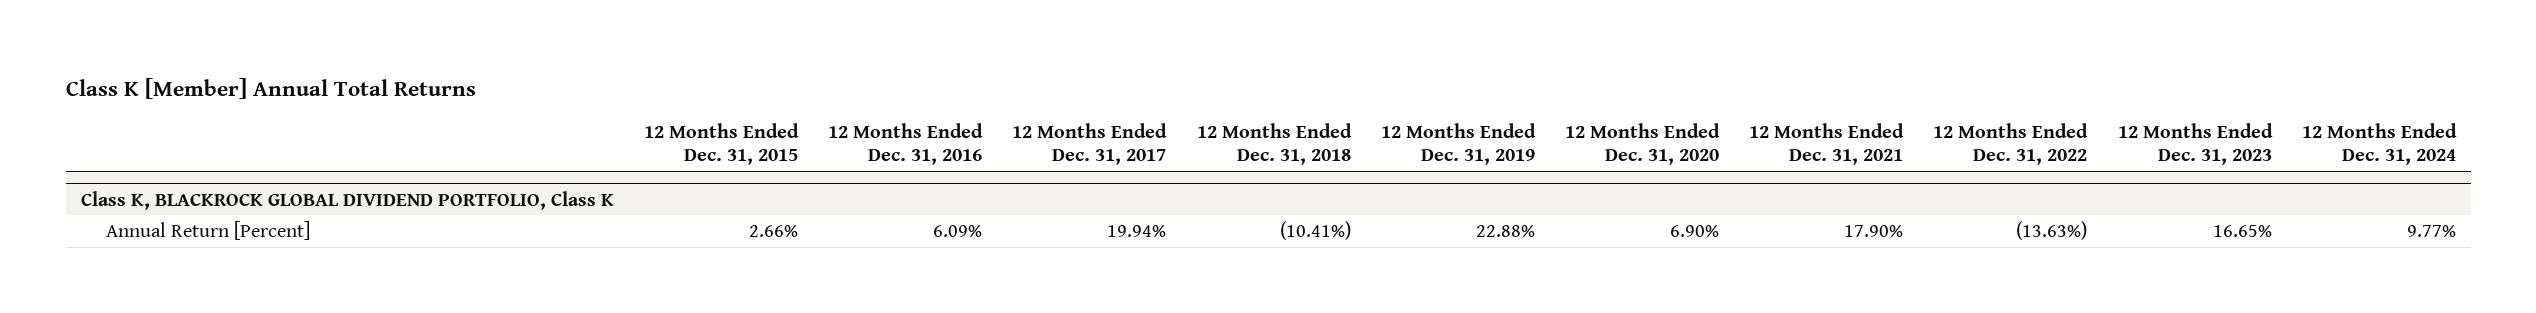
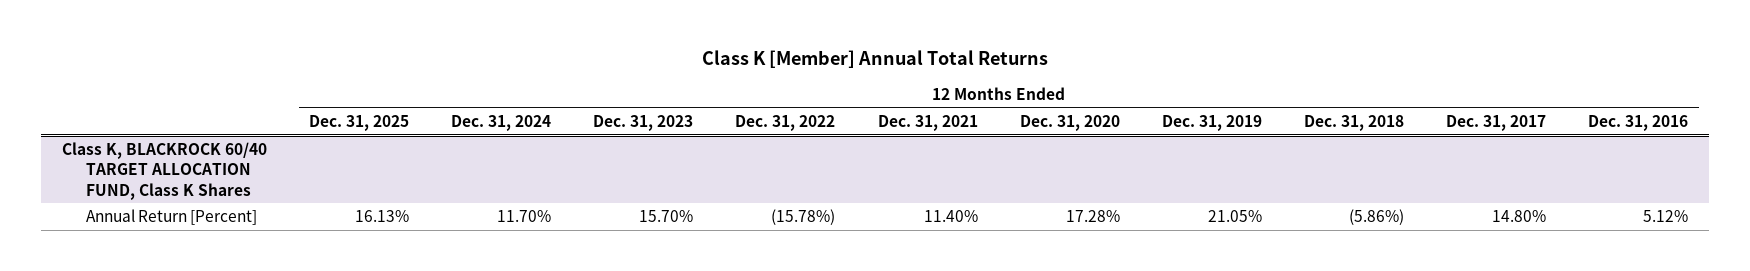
[643,123,799,166] 12 Months Ended Dec. 31, 2015 -> none
none -> [309,115,410,132] Dec. 31, 2025
[80,190,614,210] Class K, BLACKROCK GLOBAL DIVIDEND PORTFOLIO, Class K -> none
none -> [61,142,267,200] Class K, BLACKROCK 60/40 TARGET ALLOCATION FUND, Class K Shares
[933,225,983,238] 6.09% -> [1643,210,1689,223] 5.12%
[1107,225,1167,238] 19.94% -> [1492,210,1547,223] 14.80%
[1279,221,1351,241] (10.41%) -> [1348,209,1404,226] (5.86%)
[1475,225,1535,238] 22.88% -> [1207,210,1262,223] 21.05%
[1669,225,1719,238] 6.90% -> [1065,210,1120,223] 17.28%
[1844,225,1904,238] 17.90% -> [923,210,978,223] 11.40%
[2016,221,2088,241] (13.63%) -> [771,209,836,226] (15.78%)
[2212,225,2272,238] 16.65% -> [639,210,694,223] 15.70%
[2406,225,2456,238] 9.77% -> [497,210,552,223] 11.70%

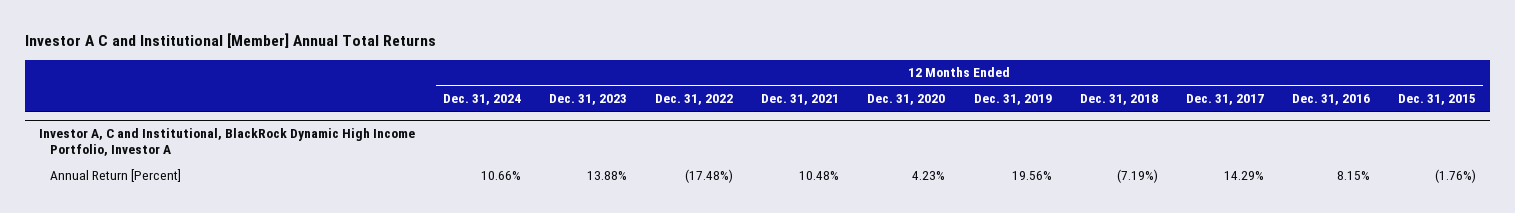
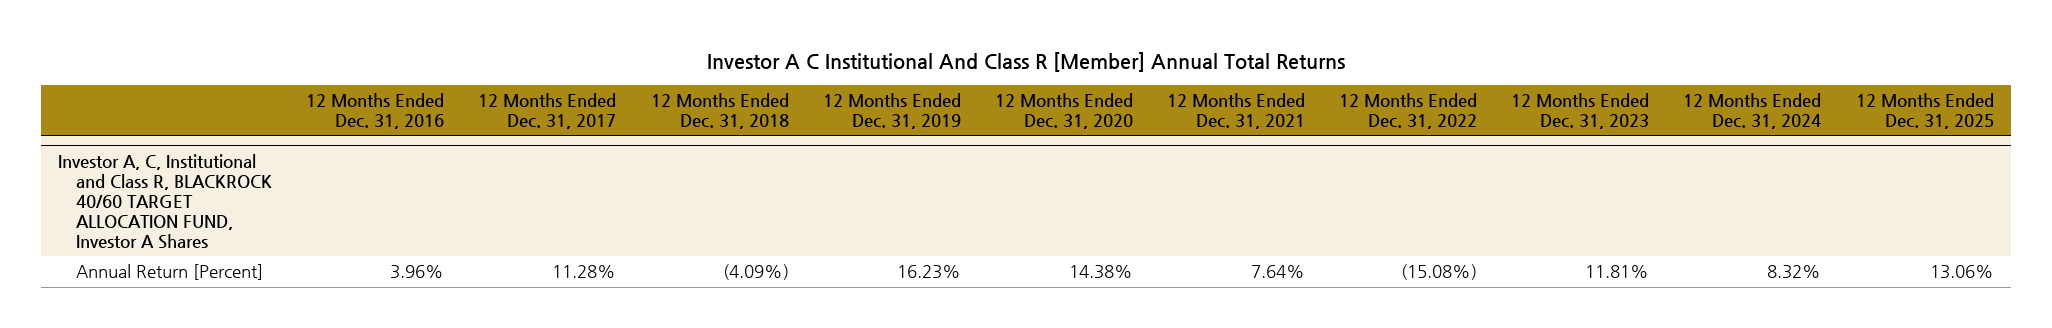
[25,33,437,49] Investor A C and Institutional [Member] Annual Total Returns -> [706,51,1345,72] Investor A C Institutional And Class R [Member] Annual Total Returns
[1397,94,1476,106] Dec. 31, 2015 -> none
none -> [1855,93,1994,129] 12 Months Ended Dec. 31, 2025
[39,127,416,157] Investor A, C and Institutional, BlackRock Dynamic High Income Portfolio, Investor A -> none
none -> [58,154,273,249] Investor A, C, Institutional and Class R, BLACKROCK 40/60 TARGET ALLOCATION FUND, Investor A Shares
[481,170,522,180] 10.66% -> [1767,265,1822,280] 8.32%
[587,170,628,180] 13.88% -> [1585,265,1650,279] 11.81%
[685,168,734,183] (17.48%) -> [1401,264,1478,281] (15.08%)
[799,170,840,180] 10.48% -> [1250,265,1305,279] 7.64%
[912,170,946,180] 4.23% -> [1068,265,1133,280] 14.38%
[1011,170,1052,180] 19.56% -> [896,265,961,280] 16.23%
[1116,168,1158,183] (7.19%) -> [722,264,789,281] (4.09%)
[1223,170,1264,180] 14.29% -> [552,265,617,279] 11.28%
[1336,170,1370,180] 8.15% -> [390,265,445,280] 3.96%

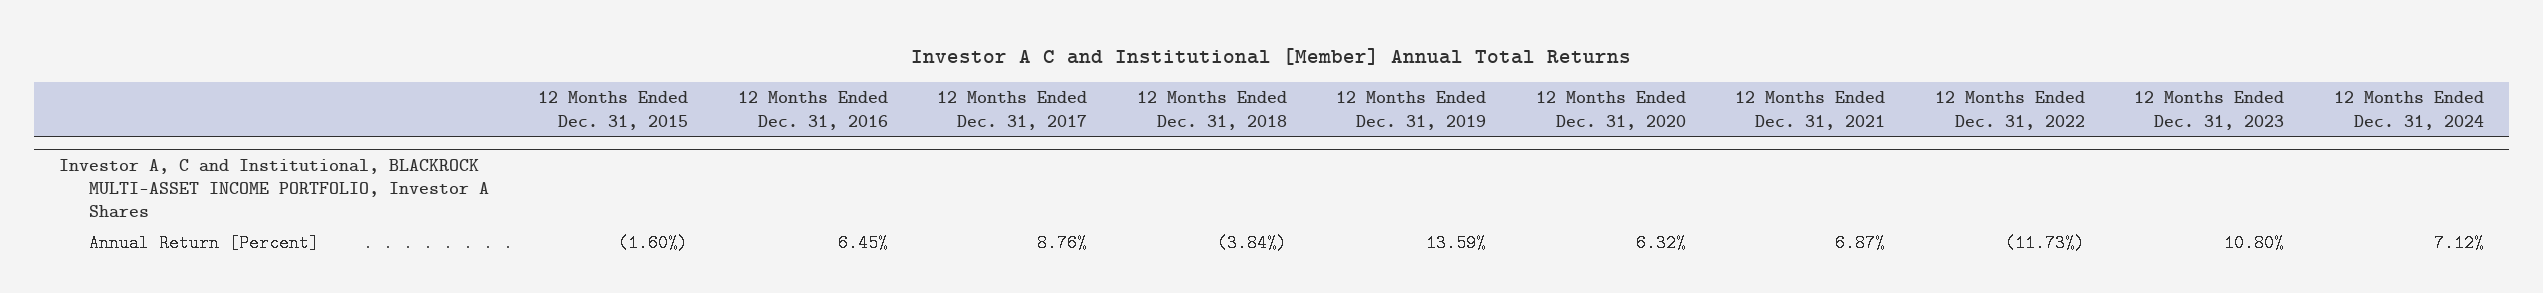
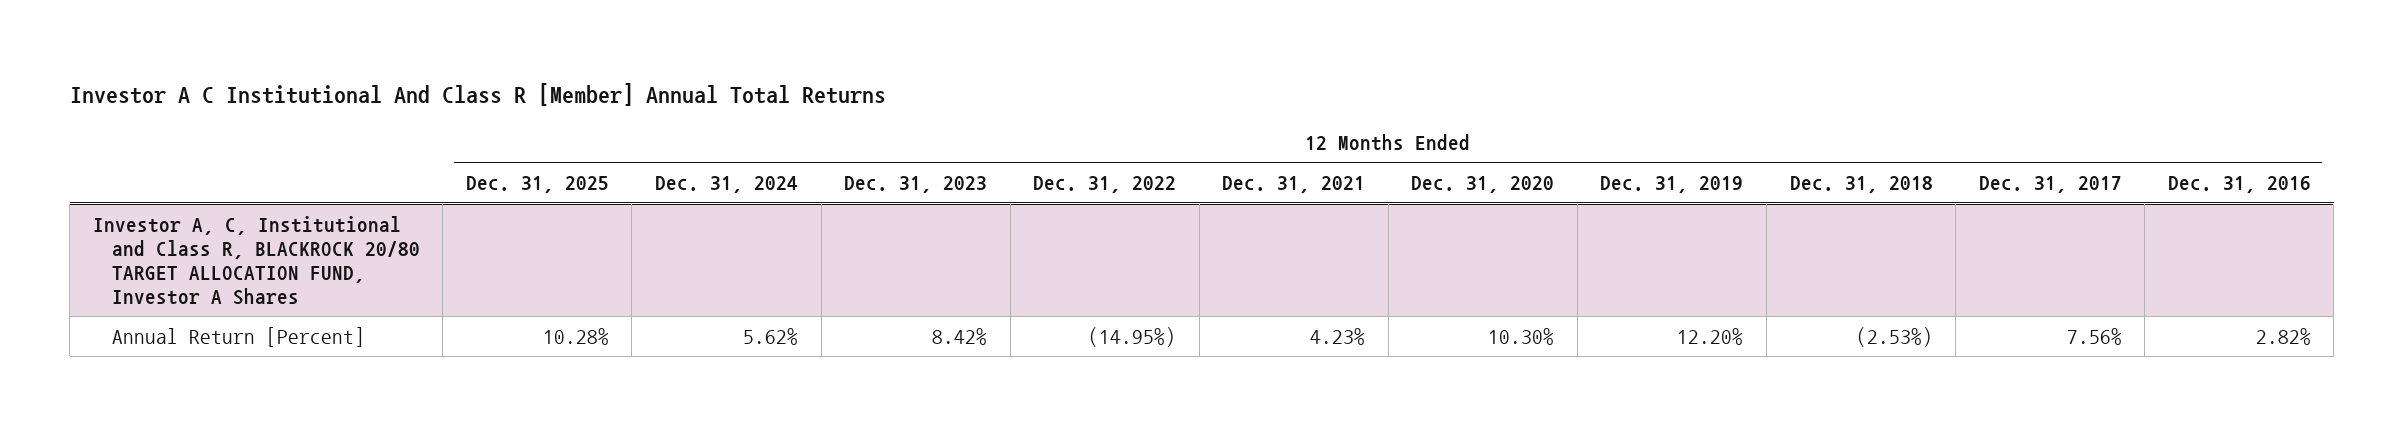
[911,48,1632,66] Investor A C and Institutional [Member] Annual Total Returns -> [69,82,886,106] Investor A C Institutional And Class R [Member] Annual Total Returns
[538,91,689,130] 12 Months Ended Dec. 31, 2015 -> none
none -> [465,176,609,194] Dec. 31, 2025
[58,159,489,219] Investor A, C and Institutional, BLACKROCK MULTI-ASSET INCOME PORTFOLIO, Investor A Shares -> none
none -> [92,215,420,306] Investor A, C, Institutional and Class R, BLACKROCK 20/80 TARGET ALLOCATION FUND, Investor A Shares
[837,234,888,253] 6.45% -> [2255,327,2311,345] 2.82%
[1037,234,1088,253] 8.76% -> [2066,327,2122,345] 7.56%
[1216,234,1287,253] (3.84%) -> [1855,326,1933,347] (2.53%)
[1426,234,1487,253] 13.59% -> [1677,327,1744,345] 12.20%
[1635,234,1686,253] 6.32% -> [1488,327,1555,345] 10.30%
[1835,234,1886,253] 6.87% -> [1310,327,1366,345] 4.23%
[2004,234,2085,253] (11.73%) -> [1088,326,1177,347] (14.95%)
[2224,234,2285,253] 10.80% -> [932,327,988,345] 8.42%
[2433,234,2484,253] 7.12% -> [742,327,798,345] 5.62%

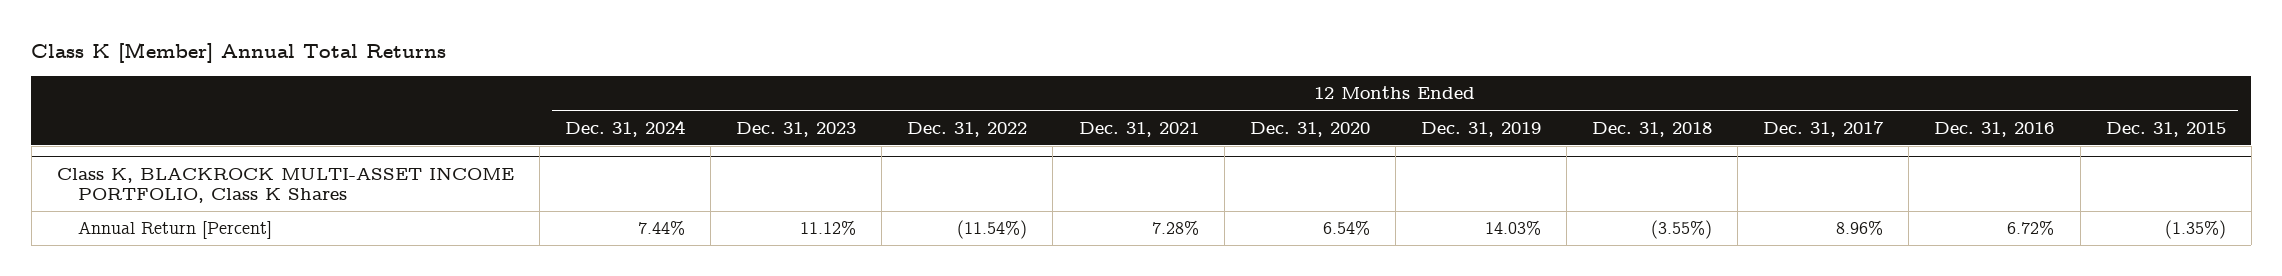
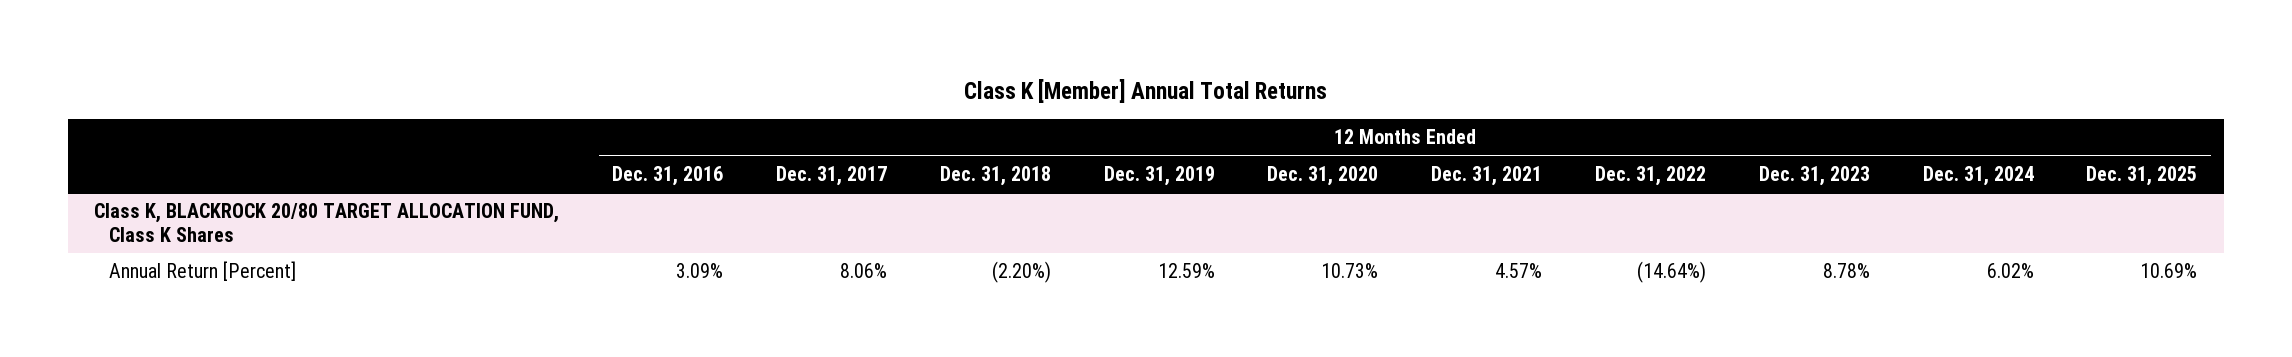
[2105,121,2226,137] Dec. 31, 2015 -> none
none -> [2086,165,2198,186] Dec. 31, 2025
[56,166,514,204] Class K, BLACKROCK MULTI-ASSET INCOME PORTFOLIO, Class K Shares -> none
none -> [94,203,560,242] Class K, BLACKROCK 20/80 TARGET ALLOCATION FUND, Class K Shares
[637,220,685,236] 7.44% -> [1986,263,2034,279] 6.02%
[800,220,857,236] 11.12% -> [1822,263,1870,279] 8.78%
[957,220,1028,240] (11.54%) -> [1636,261,1706,284] (14.64%)
[1151,220,1199,236] 7.28% -> [1495,263,1543,279] 4.57%
[1322,220,1370,236] 6.54% -> [1321,263,1379,279] 10.73%
[1484,220,1541,236] 14.03% -> [1157,263,1215,279] 12.59%
[1651,220,1713,240] (3.55%) -> [991,261,1051,284] (2.20%)
[1836,220,1884,236] 8.96% -> [839,263,887,279] 8.06%
[2007,220,2055,236] 6.72% -> [676,263,724,279] 3.09%

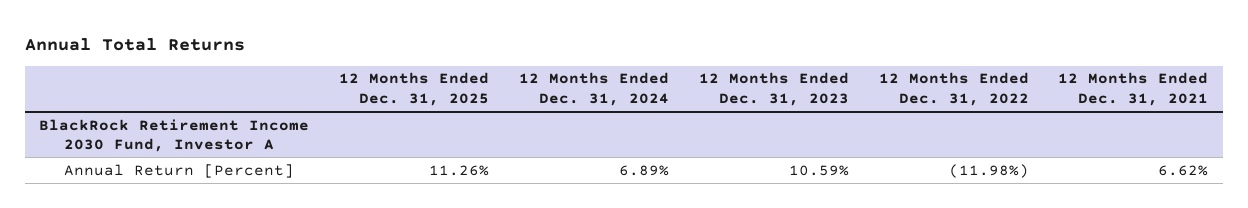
[963,79,1327,104] Class K [Member] Annual Total Returns -> [24,37,245,51] Annual Total Returns
[612,165,724,186] Dec. 31, 2016 -> none
[775,165,887,186] Dec. 31, 2017 -> none
[939,165,1051,186] Dec. 31, 2018 -> none
[1103,165,1215,186] Dec. 31, 2019 -> none
[1267,165,1379,186] Dec. 31, 2020 -> none
[94,203,560,242] Class K, BLACKROCK 20/80 TARGET ALLOCATION FUND, Class K Shares -> none
none -> [39,118,310,153] BlackRock Retirement Income 2030 Fund, Investor A
[1495,263,1543,279] 4.57% -> [1158,164,1209,176] 6.62%
[1636,261,1706,284] (14.64%) -> [948,163,1029,178] (11.98%)
[1822,263,1870,279] 8.78% -> [788,164,849,176] 10.59%
[1986,263,2034,279] 6.02% -> [619,164,670,176] 6.89%
[2140,263,2198,279] 10.69% -> [429,164,490,176] 11.26%

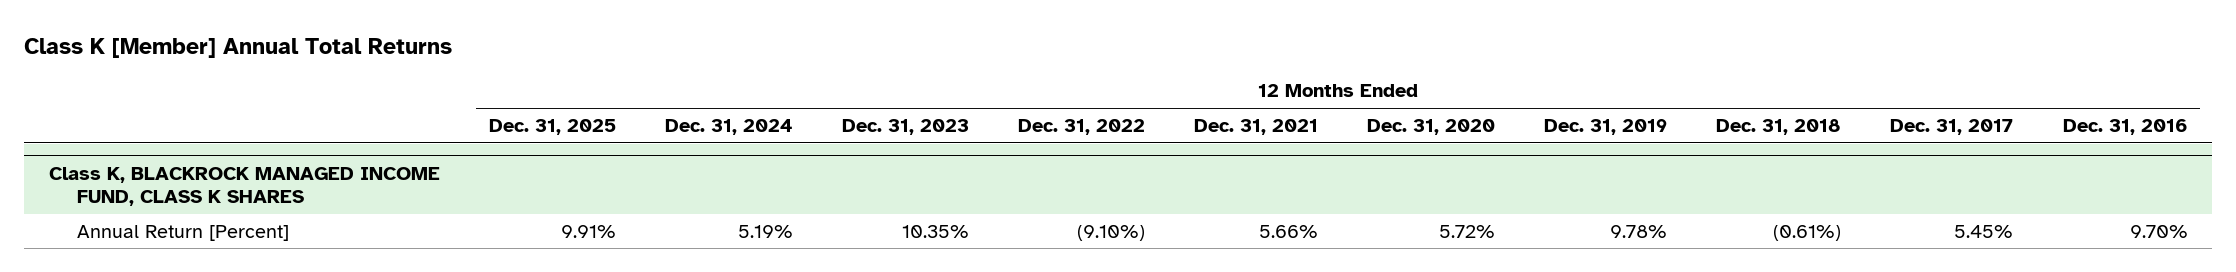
[24,37,245,51] Annual Total Returns -> [23,38,452,59] Class K [Member] Annual Total Returns
none -> [1367,118,1496,135] Dec. 31, 2020
none -> [1544,118,1668,135] Dec. 31, 2019
none -> [1716,118,1842,135] Dec. 31, 2018
none -> [1890,118,2014,135] Dec. 31, 2017
none -> [2062,118,2188,135] Dec. 31, 2016
[39,118,310,153] BlackRock Retirement Income 2030 Fund, Investor A -> none
none -> [48,166,440,207] Class K, BLACKROCK MANAGED INCOME FUND, CLASS K SHARES
[429,164,490,176] 11.26% -> [560,224,616,238] 9.91%
[619,164,670,176] 6.89% -> [737,224,793,238] 5.19%
[788,164,849,176] 10.59% -> [901,224,969,238] 10.35%
[948,163,1029,178] (11.98%) -> [1076,224,1145,241] (9.10%)
[1158,164,1209,176] 6.62% -> [1259,224,1319,238] 5.66%

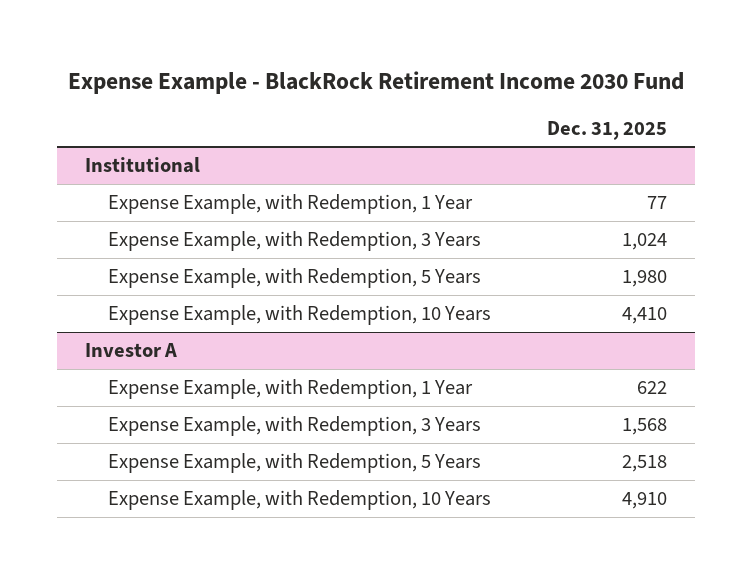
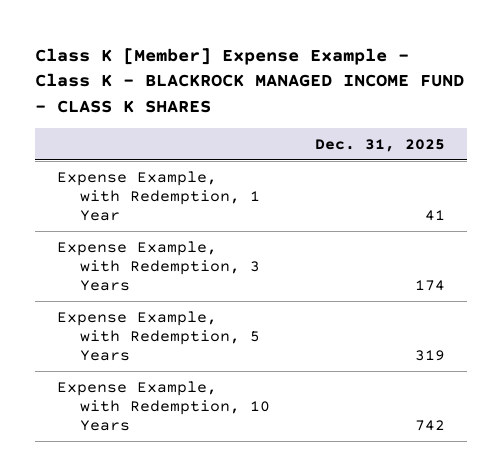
[68,70,685,94] Expense Example - BlackRock Retirement Income 2030 Fund -> [35,47,465,113] Class K [Member] Expense Example - Class K - BLACKROCK MANAGED INCOME FUND - CLASS K SHARES
[84,157,200,174] Institutional -> none
[84,343,177,358] Investor A -> none
[107,379,473,400] Expense Example, with Redemption, 1 Year -> none
[107,416,481,437] Expense Example, with Redemption, 3 Years -> none
[107,453,481,474] Expense Example, with Redemption, 5 Years -> none
[107,490,491,511] Expense Example, with Redemption, 10 Years -> none
[647,196,668,210] 77 -> [424,209,445,221] 41
[622,233,668,251] 1,024 -> [414,279,445,291] 174
[622,270,668,288] 1,980 -> [414,349,445,361] 319
[622,307,668,325] 4,410 -> [414,419,445,431] 742

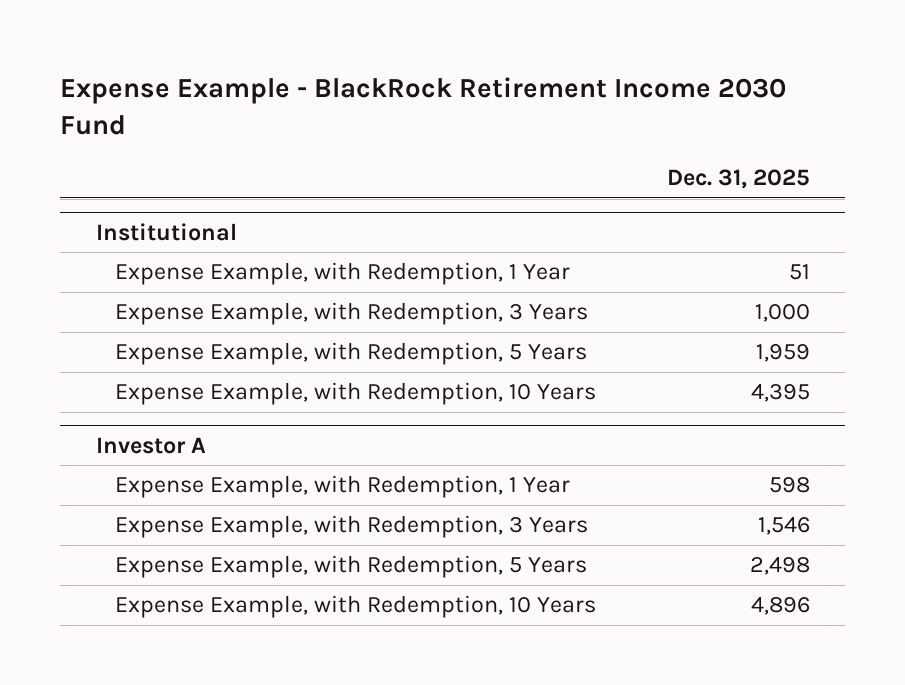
[35,47,465,113] Class K [Member] Expense Example - Class K - BLACKROCK MANAGED INCOME FUND - CLASS K SHARES -> [60,77,787,136] Expense Example - BlackRock Retirement Income 2030 Fund
none -> [95,222,237,241] Institutional
[424,209,445,221] 41 -> [788,264,810,281] 51
[414,279,445,291] 174 -> [754,304,810,323] 1,000
[414,349,445,361] 319 -> [755,344,810,363] 1,959
[414,419,445,431] 742 -> [750,384,810,403] 4,395
none -> [95,436,206,454] Investor A
none -> [114,475,570,499] Expense Example, with Redemption, 1 Year
none -> [114,515,588,539] Expense Example, with Redemption, 3 Years
none -> [114,555,587,579] Expense Example, with Redemption, 5 Years
none -> [114,595,596,619] Expense Example, with Redemption, 10 Years

